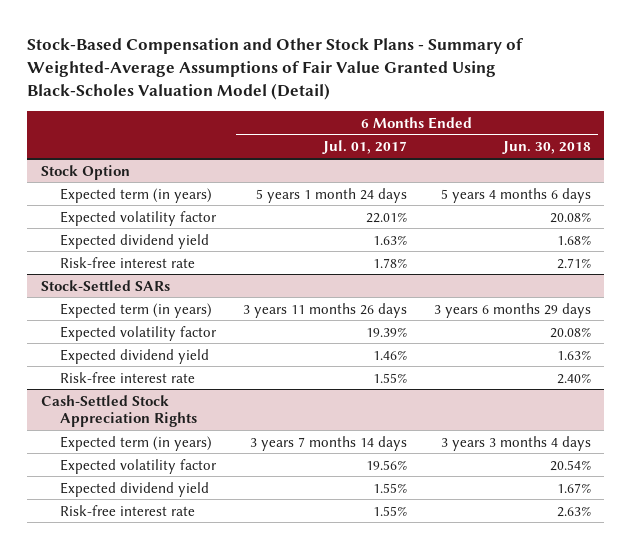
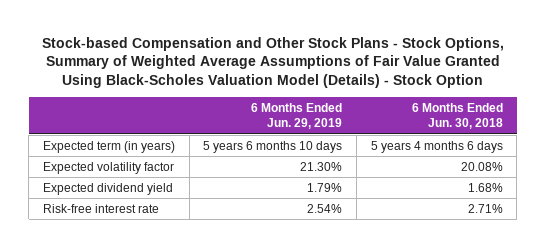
[27,38,525,101] Stock-Based Compensation and Other Stock Plans - Summary of Weighted-Average Assumptions of Fair Value Granted Using Black-Scholes Valuation Model (Detail) -> [41,36,504,89] Stock-based Compensation and Other Stock Plans - Stock Options, Summary of Weighted Average Assumptions of Fair Value Granted Using Black-Scholes Valuation Model (Details) - Stock Option
[321,140,407,155] Jul. 01, 2017 -> none
none -> [251,103,343,130] 6 Months Ended Jun. 29, 2019
[40,164,130,180] Stock Option -> none
[40,279,170,291] Stock-Settled SARs -> none
[59,302,212,318] Expected term (in years) -> none
[59,325,217,341] Expected volatility factor -> none
[59,348,209,364] Expected dividend yield -> none
[59,371,195,383] Risk-free interest rate -> none
[40,394,197,428] Cash-Settled Stock Appreciation Rights -> none
[59,435,212,451] Expected term (in years) -> none
[59,458,217,474] Expected volatility factor -> none
[59,481,209,497] Expected dividend yield -> none
[59,504,195,516] Risk-free interest rate -> none

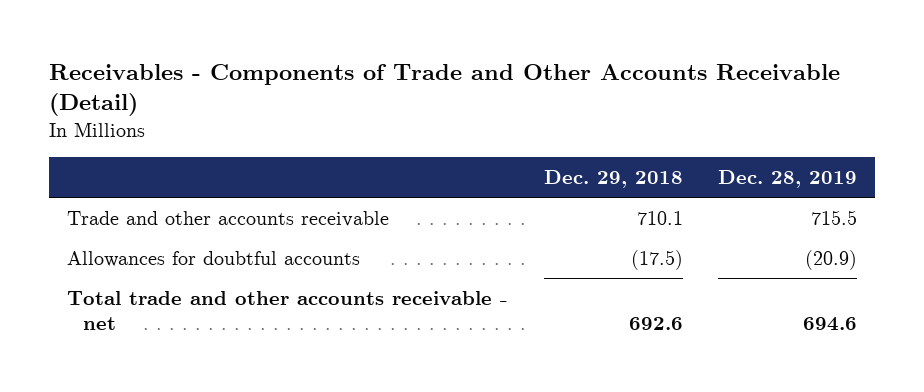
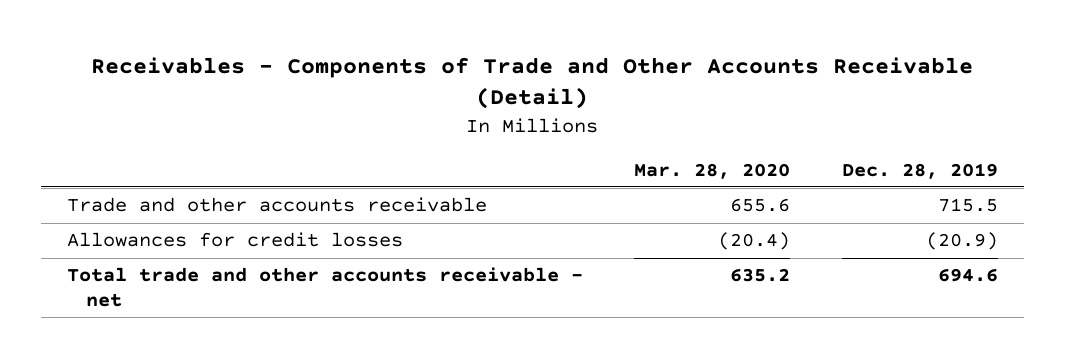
[543,169,683,188] Dec. 29, 2018 -> none
none -> [634,162,791,179] Mar. 28, 2020
[66,250,360,267] Allowances for doubtful accounts -> [66,232,403,248] Allowances for credit losses

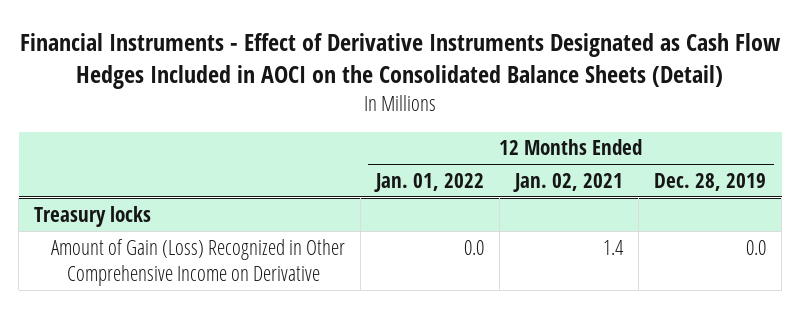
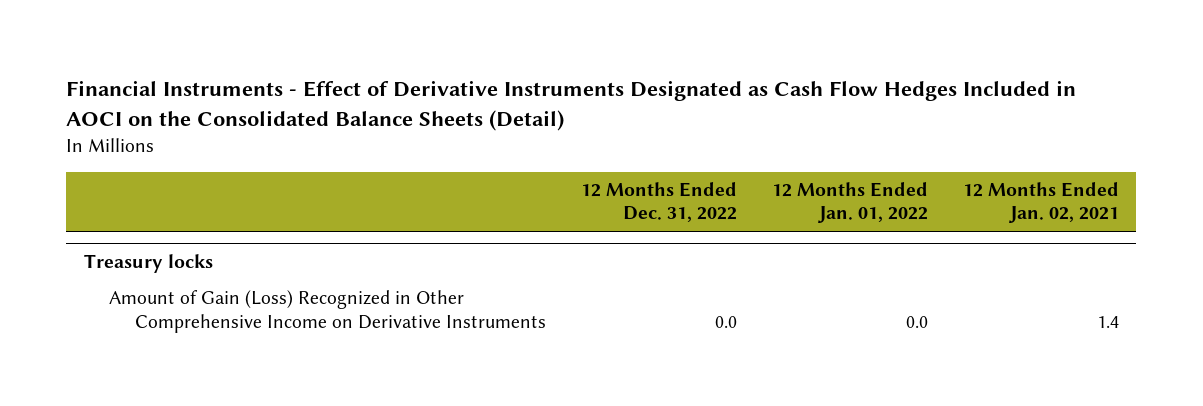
[654,172,767,191] Dec. 28, 2019 -> none
none -> [580,181,737,223] 12 Months Ended Dec. 31, 2022
[50,238,345,287] Amount of Gain (Loss) Recognized in Other Comprehensive Income on Derivative -> [109,290,546,333] Amount of Gain (Loss) Recognized in Other Comprehensive Income on Derivative Instruments

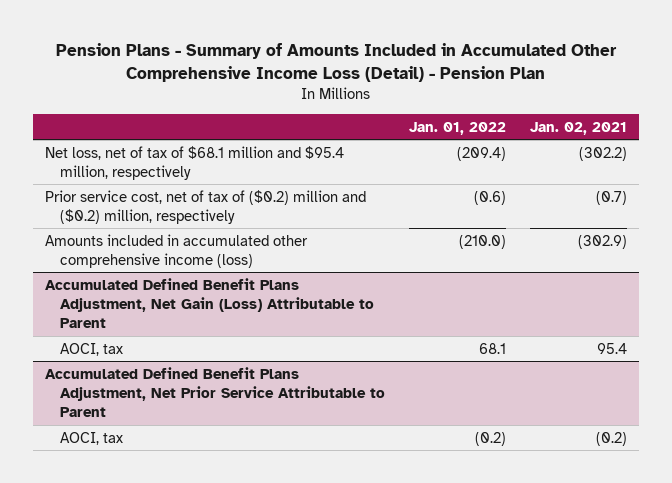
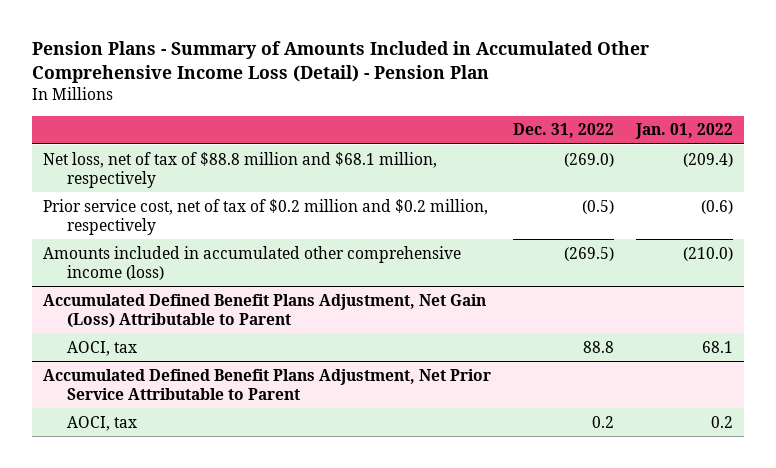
[529,121,627,135] Jan. 02, 2021 -> none
none -> [512,123,614,139] Dec. 31, 2022
[44,145,344,180] Net loss, net of tax of $68.1 million and $95.4 million, respectively -> [42,151,437,188] Net loss, net of tax of $88.8 million and $68.1 million, respectively
[44,189,366,224] Prior service cost, net of tax of ($0.2) million and ($0.2) million, respectively -> [42,198,488,235] Prior service cost, net of tax of $0.2 million and $0.2 million, respectively
[474,431,506,446] (0.2) -> [711,415,734,428] 0.2

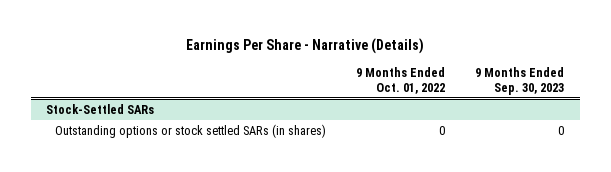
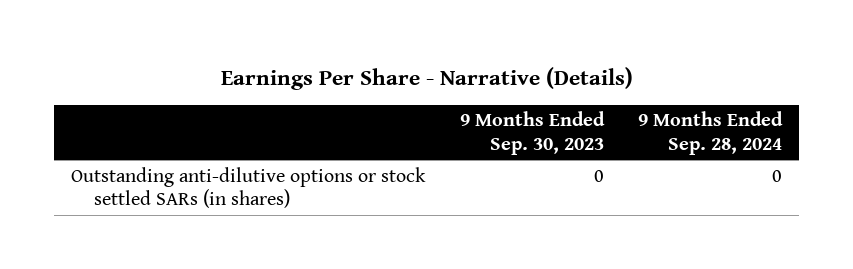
[356,67,446,94] 9 Months Ended Oct. 01, 2022 -> none
none -> [637,111,783,156] 9 Months Ended Sep. 28, 2024
[46,103,155,114] Stock-Settled SARs -> none
[54,123,326,138] Outstanding options or stock settled SARs (in shares) -> [71,166,427,209] Outstanding anti-dilutive options or stock settled SARs (in shares)

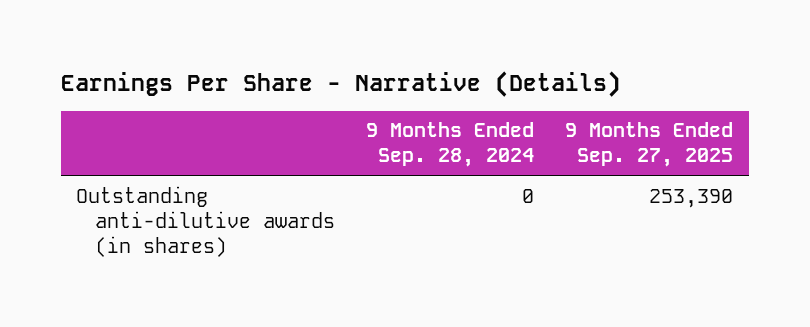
[459,111,605,156] 9 Months Ended Sep. 30, 2023 -> none
none -> [565,122,734,168] 9 Months Ended Sep. 27, 2025
[71,166,427,209] Outstanding anti-dilutive options or stock settled SARs (in shares) -> [76,185,335,257] Outstanding anti-dilutive awards (in shares)

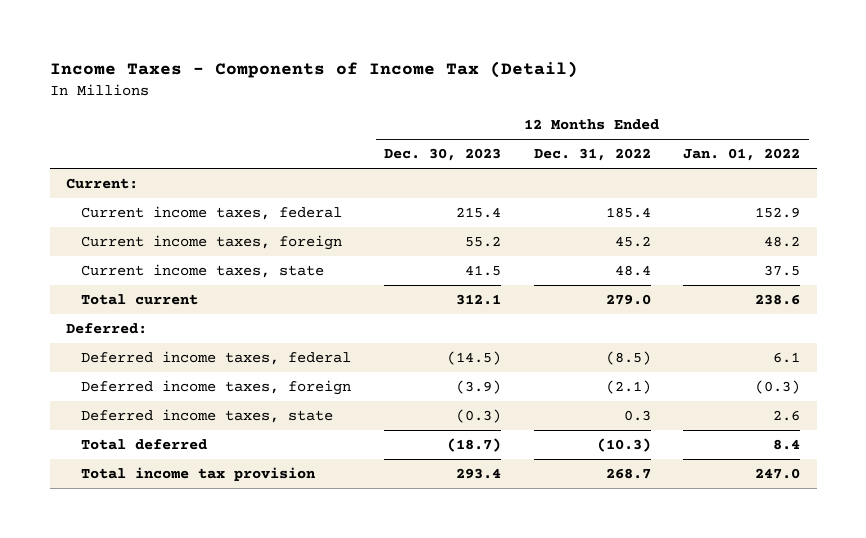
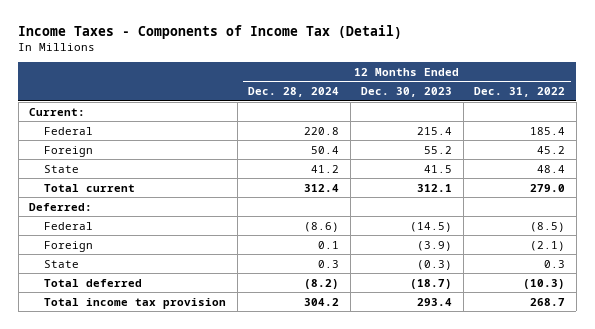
[683,148,801,162] Jan. 01, 2022 -> none
none -> [248,87,340,98] Dec. 28, 2024
[81,206,343,221] Current income taxes, federal -> [43,126,93,135] Federal
[81,235,343,251] Current income taxes, foreign -> [43,145,93,157] Foreign
[81,264,325,279] Current income taxes, state -> [43,164,79,173] State
[81,351,352,366] Deferred income taxes, federal -> [43,221,93,230] Federal
[81,380,352,396] Deferred income taxes, foreign -> [43,240,93,252] Foreign
[81,409,334,424] Deferred income taxes, state -> [43,259,79,268] State

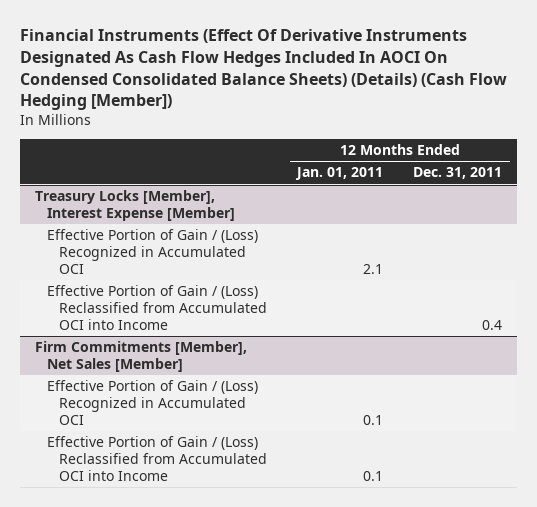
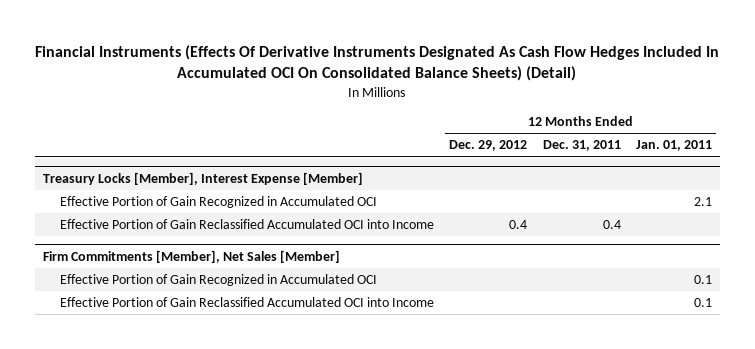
[19,29,507,111] Financial Instruments (Effect Of Derivative Instruments Designated As Cash Flow Hedges Included In AOCI On Condensed Consolidated Balance Sheets) (Details) (Cash Flow Hedging [Member]) -> [35,44,720,82] Financial Instruments (Effects Of Derivative Instruments Designated As Cash Flow Hedges Included In Accumulated OCI On Consolidated Balance Sheets) (Detail)
none -> [449,140,528,152] Dec. 29, 2012
[46,229,258,274] Effective Portion of Gain / (Loss) Recognized in Accumulated OCI -> [59,195,377,208] Effective Portion of Gain Recognized in Accumulated OCI
[46,285,268,330] Effective Portion of Gain / (Loss) Reclassified from Accumulated OCI into Income -> [59,218,434,229] Effective Portion of Gain Reclassified Accumulated OCI into Income
[46,380,258,425] Effective Portion of Gain / (Loss) Recognized in Accumulated OCI -> [59,273,377,286] Effective Portion of Gain Recognized in Accumulated OCI
[46,436,268,481] Effective Portion of Gain / (Loss) Reclassified from Accumulated OCI into Income -> [59,296,434,307] Effective Portion of Gain Reclassified Accumulated OCI into Income

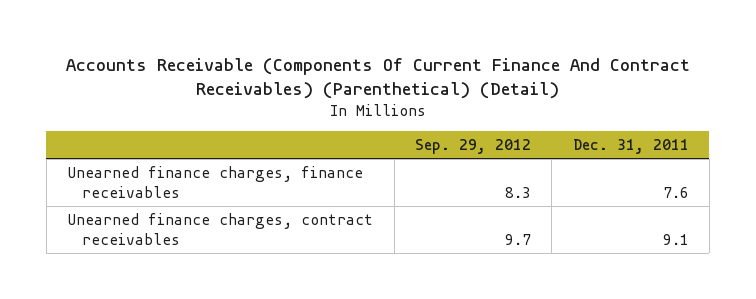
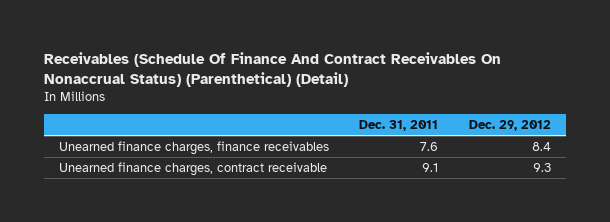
[65,57,690,99] Accounts Receivable (Components Of Current Finance And Contract Receivables) (Parenthetical) (Detail) -> [43,51,501,87] Receivables (Schedule Of Finance And Contract Receivables On Nonaccrual Status) (Parenthetical) (Detail)
[414,139,531,155] Sep. 29, 2012 -> none
none -> [468,120,551,132] Dec. 29, 2012
[67,212,374,245] Unearned finance charges, contract receivables -> [59,161,328,176] Unearned finance charges, contract receivable

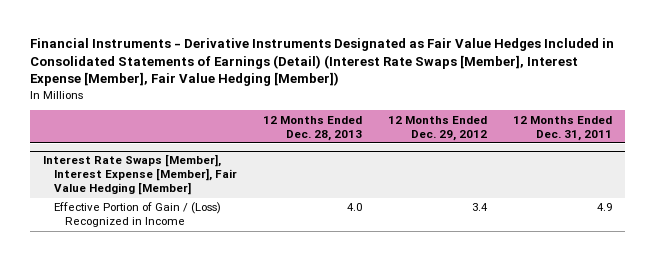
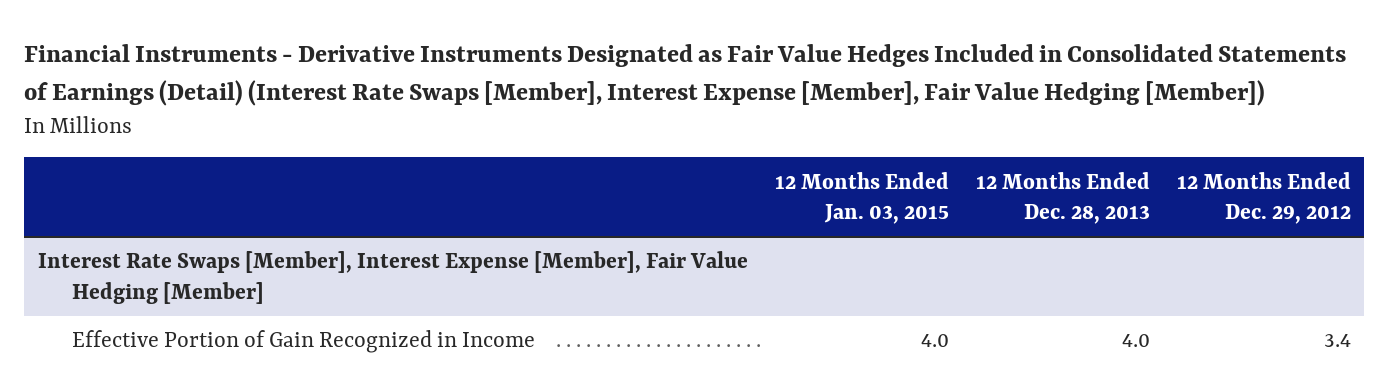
[512,115,612,141] 12 Months Ended Dec. 31, 2011 -> none
none -> [774,171,949,224] 12 Months Ended Jan. 03, 2015
[54,202,222,228] Effective Portion of Gain / (Loss) Recognized in Income -> [71,330,535,354] Effective Portion of Gain Recognized in Income

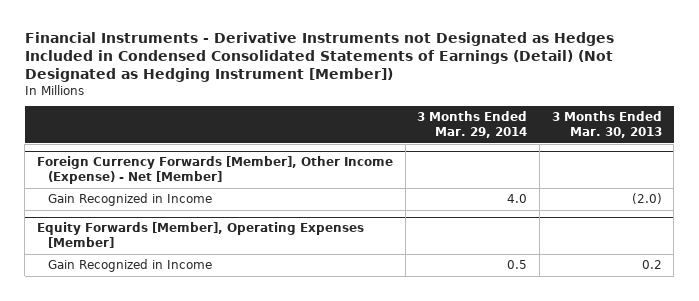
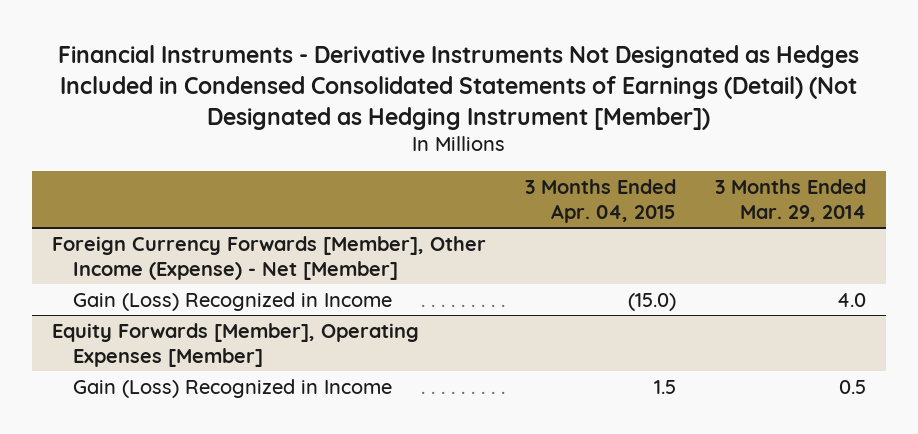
[24,31,614,83] Financial Instruments - Derivative Instruments not Designated as Hedges Included in Condensed Consolidated Statements of Earnings (Detail) (Not Designated as Hedging Instrument [Member]) -> [58,45,860,130] Financial Instruments - Derivative Instruments Not Designated as Hedges Included in Condensed Consolidated Statements of Earnings (Detail) (Not Designated as Hedging Instrument [Member])
[551,111,662,139] 3 Months Ended Mar. 30, 2013 -> none
none -> [525,178,677,223] 3 Months Ended Apr. 04, 2015
[47,193,212,207] Gain Recognized in Income -> [73,291,393,311] Gain (Loss) Recognized in Income
[47,259,212,273] Gain Recognized in Income -> [73,378,393,398] Gain (Loss) Recognized in Income

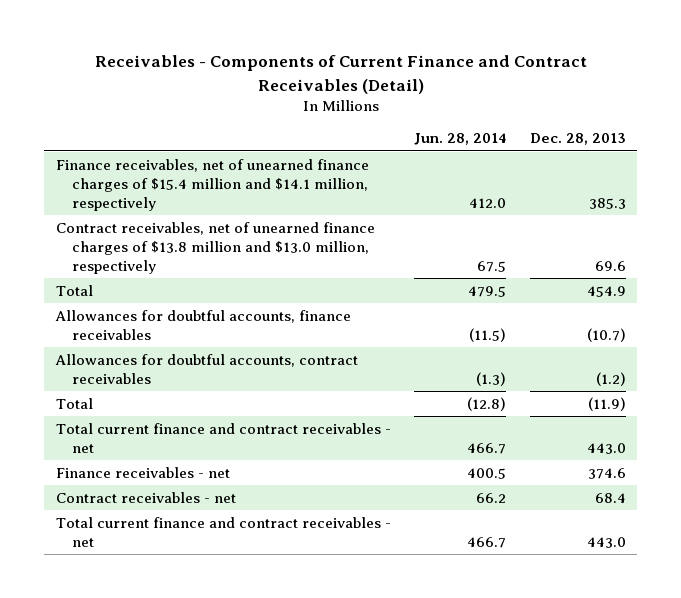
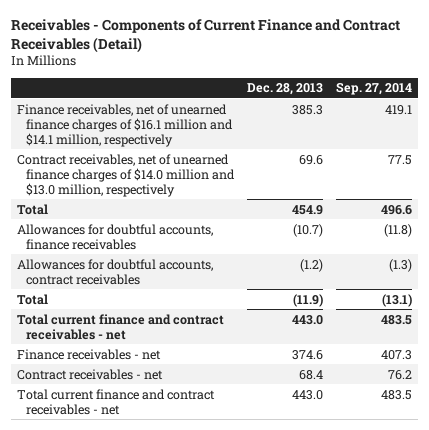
[414,133,507,146] Jun. 28, 2014 -> none
none -> [335,82,412,96] Sep. 27, 2014
[55,158,369,211] Finance receivables, net of unearned finance charges of $15.4 million and $14.1 million, respectively -> [17,103,233,147] Finance receivables, net of unearned finance charges of $16.1 million and $14.1 million, respectively
[55,221,375,274] Contract receivables, net of unearned finance charges of $13.8 million and $13.0 million, respectively -> [17,153,235,197] Contract receivables, net of unearned finance charges of $14.0 million and $13.0 million, respectively

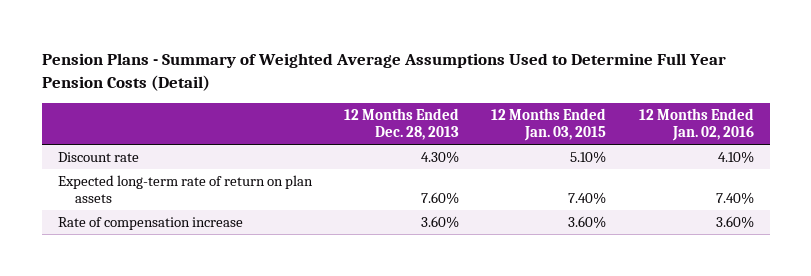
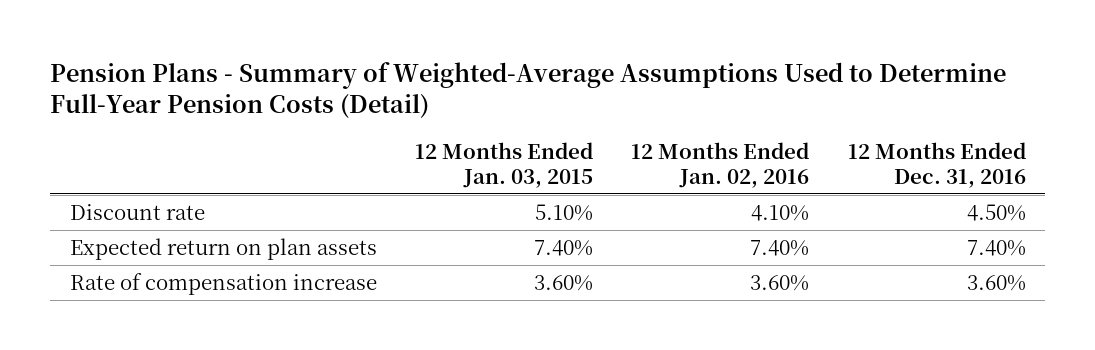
[41,52,726,92] Pension Plans - Summary of Weighted Average Assumptions Used to Determine Full Year Pension Costs (Detail) -> [50,61,1007,119] Pension Plans - Summary of Weighted-Average Assumptions Used to Determine Full-Year Pension Costs (Detail)
[344,107,460,141] 12 Months Ended Dec. 28, 2013 -> none
none -> [847,141,1026,188] 12 Months Ended Dec. 31, 2016
[57,175,313,204] Expected long-term rate of return on plan assets -> [69,237,377,260] Expected return on plan assets

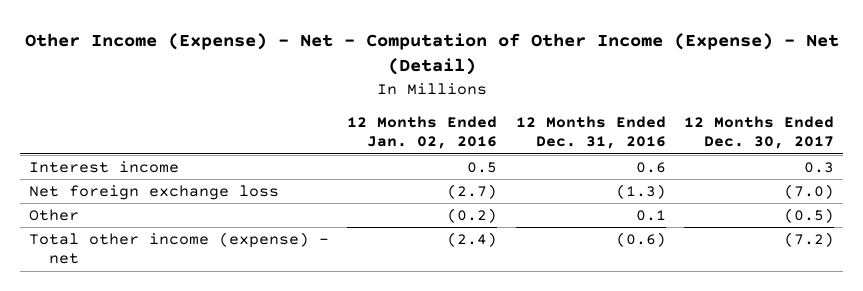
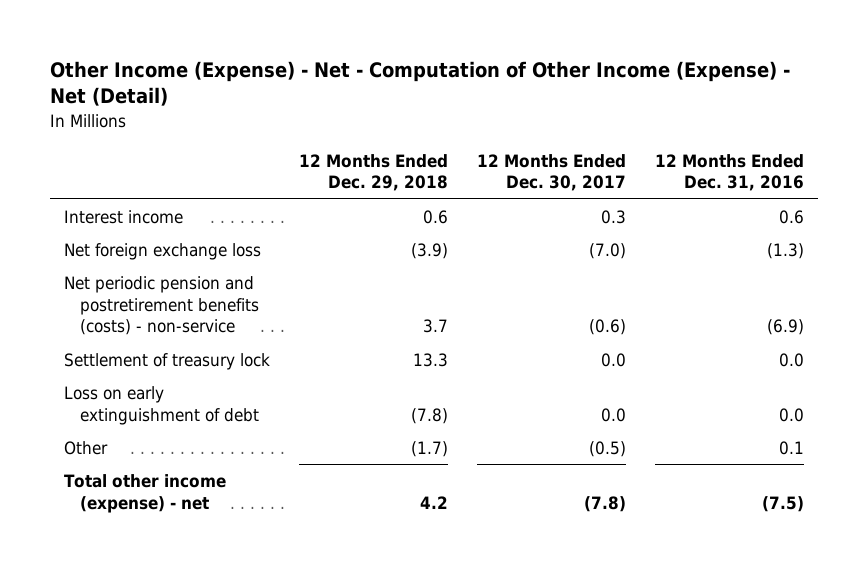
[347,115,498,150] 12 Months Ended Jan. 02, 2016 -> none
none -> [299,153,449,192] 12 Months Ended Dec. 29, 2018
none -> [64,275,260,336] Net periodic pension and postretirement benefits (costs) - non-service
none -> [64,352,271,370] Settlement of treasury lock
none -> [64,385,260,425] Loss on early extinguishment of debt
[615,231,666,247] (0.6) -> [761,495,804,512] (7.5)
[783,231,834,247] (7.2) -> [583,495,626,512] (7.8)

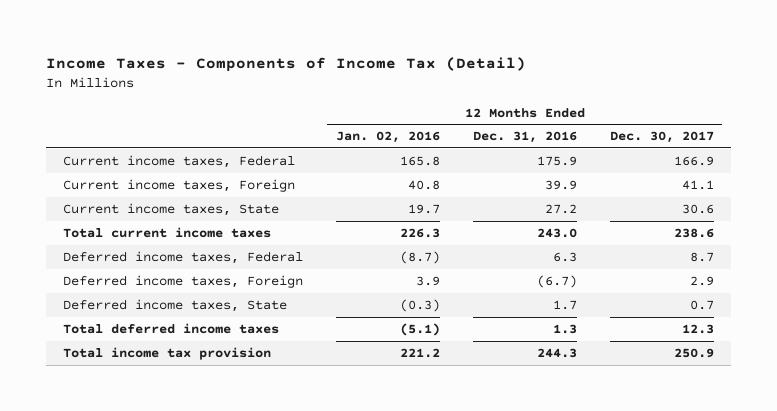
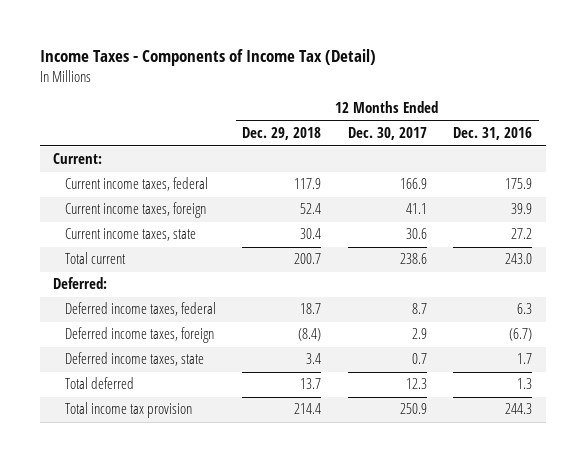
[335,131,440,144] Jan. 02, 2016 -> none
none -> [242,127,322,141] Dec. 29, 2018
none -> [53,153,103,165] Current:
[62,154,295,168] Current income taxes, Federal -> [64,177,208,192] Current income taxes, federal
[62,178,295,192] Current income taxes, Foreign -> [64,202,206,219] Current income taxes, foreign
[62,202,279,216] Current income taxes, State -> [64,228,196,242] Current income taxes, state
[62,226,271,238] Total current income taxes -> [64,252,126,265] Total current
none -> [53,277,108,290] Deferred:
[62,250,303,264] Deferred income taxes, Federal -> [64,302,216,317] Deferred income taxes, federal
[62,274,303,288] Deferred income taxes, Foreign -> [64,327,214,344] Deferred income taxes, foreign
[62,298,287,312] Deferred income taxes, State -> [64,352,204,367] Deferred income taxes, state
[62,322,279,334] Total deferred income taxes -> [64,377,134,390] Total deferred

